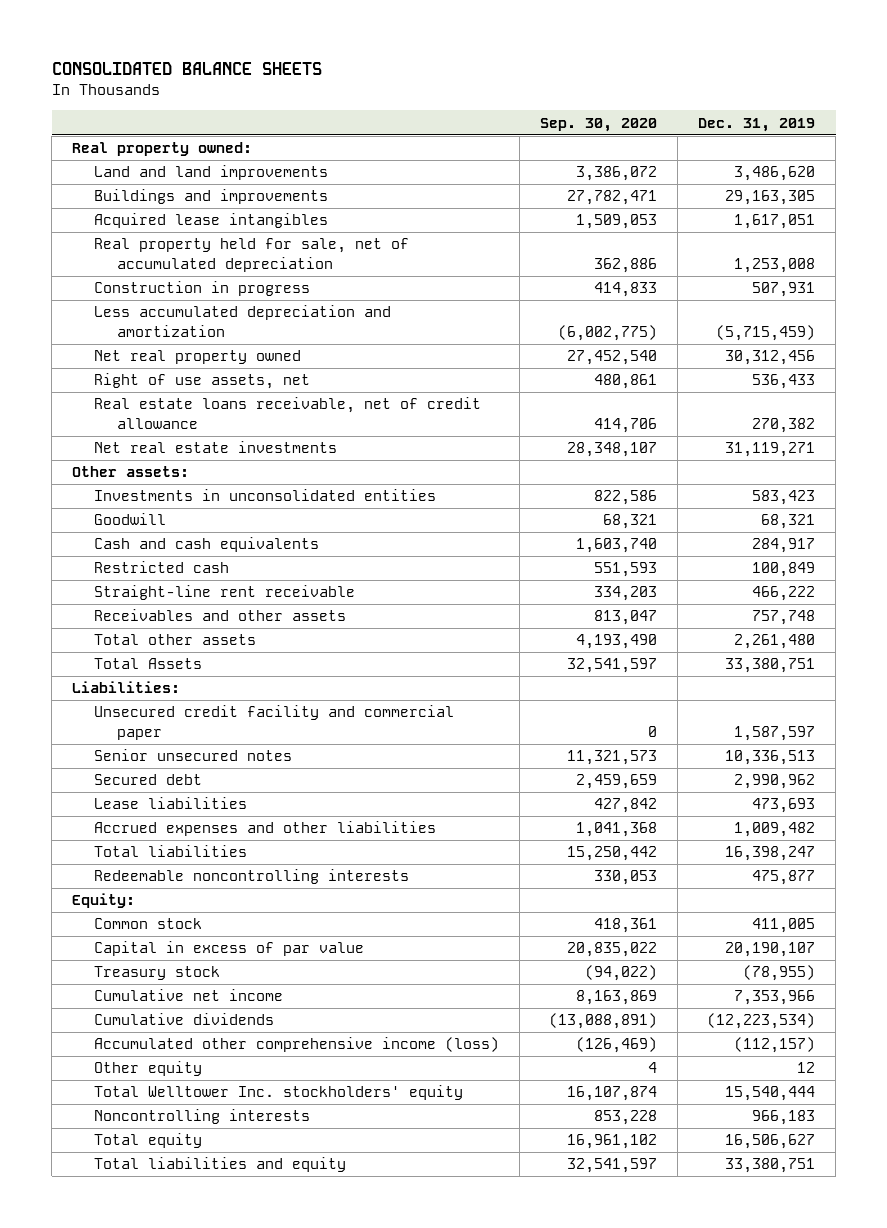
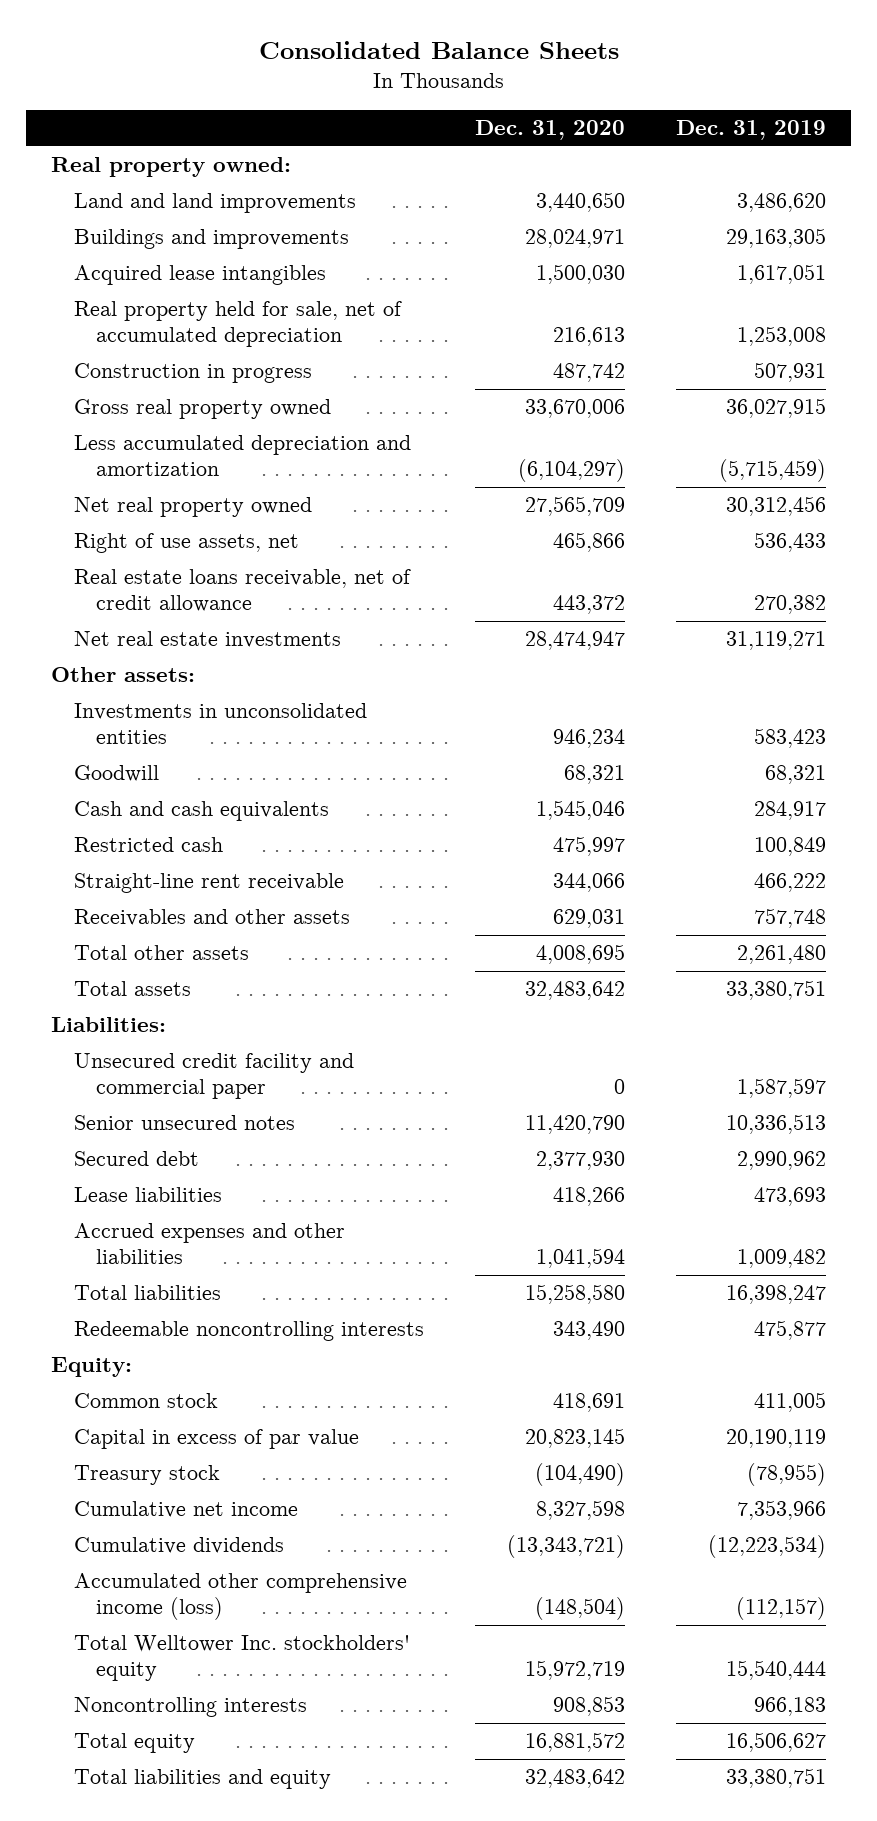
[51,62,322,76] CONSOLIDATED BALANCE SHEETS -> [258,41,619,60] Consolidated Balance Sheets
[540,117,658,132] Sep. 30, 2020 -> none
none -> [474,120,625,141] Dec. 31, 2020
none -> [73,399,331,420] Gross real property owned
[94,658,203,670] Total Assets -> [73,981,191,997] Total assets
[725,942,816,958] 20,190,107 -> [725,1429,826,1449] 20,190,119
[94,1061,203,1077] Other equity -> none

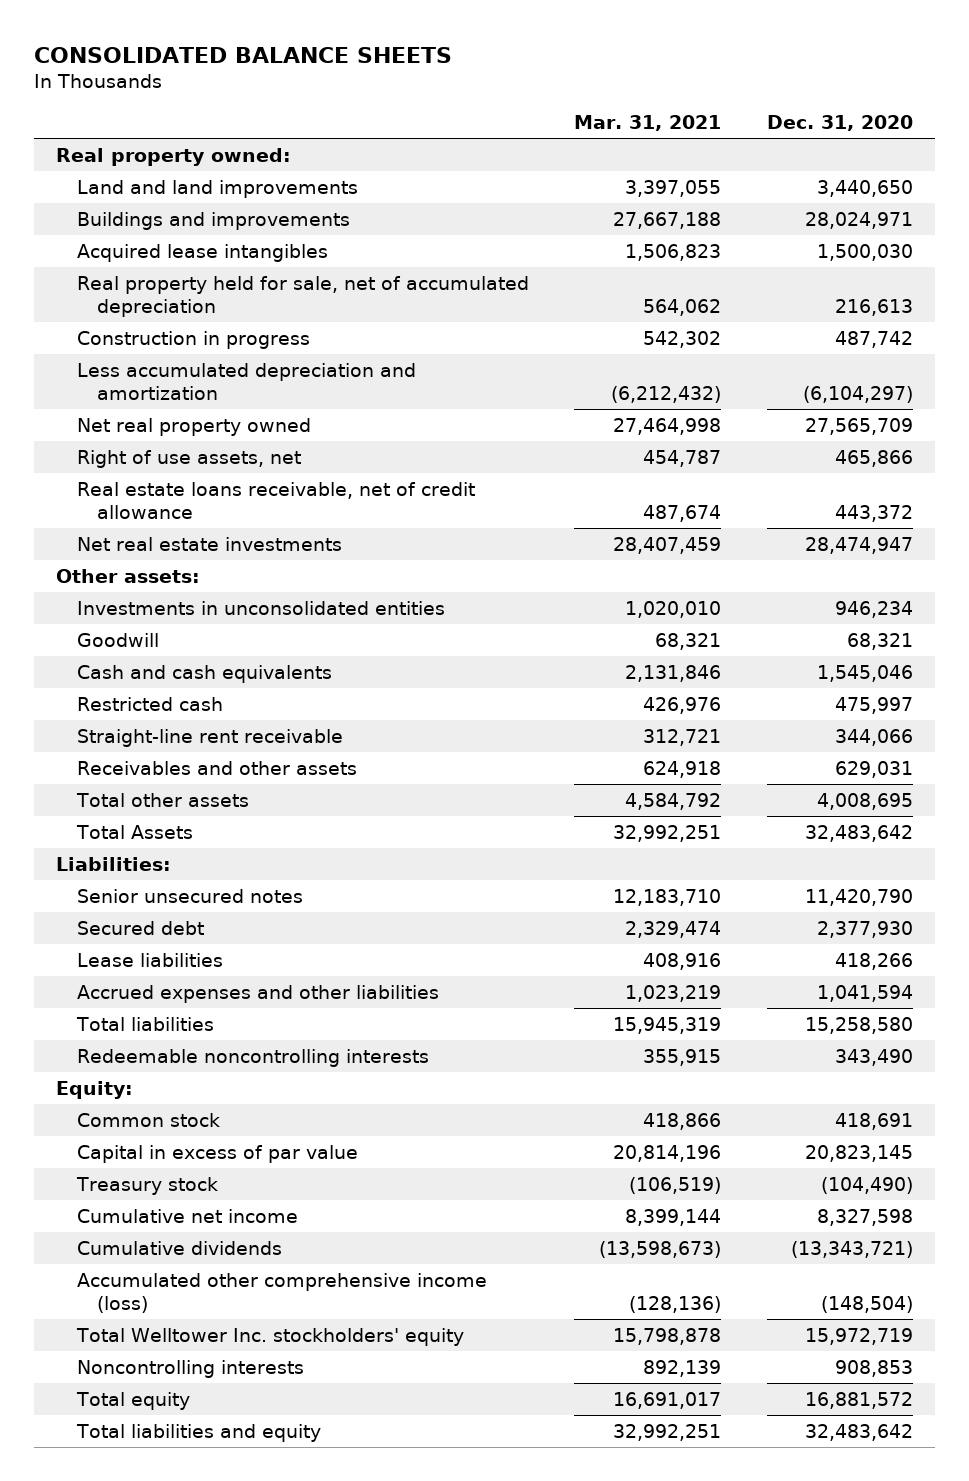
[258,41,619,60] Consolidated Balance Sheets -> [33,46,452,63] CONSOLIDATED BALANCE SHEETS
[675,120,826,141] Dec. 31, 2019 -> none
none -> [574,115,722,132] Mar. 31, 2021
[73,399,331,420] Gross real property owned -> none
[73,981,191,997] Total assets -> [75,824,193,839] Total Assets
[73,1053,354,1100] Unsecured credit facility and commercial paper -> none

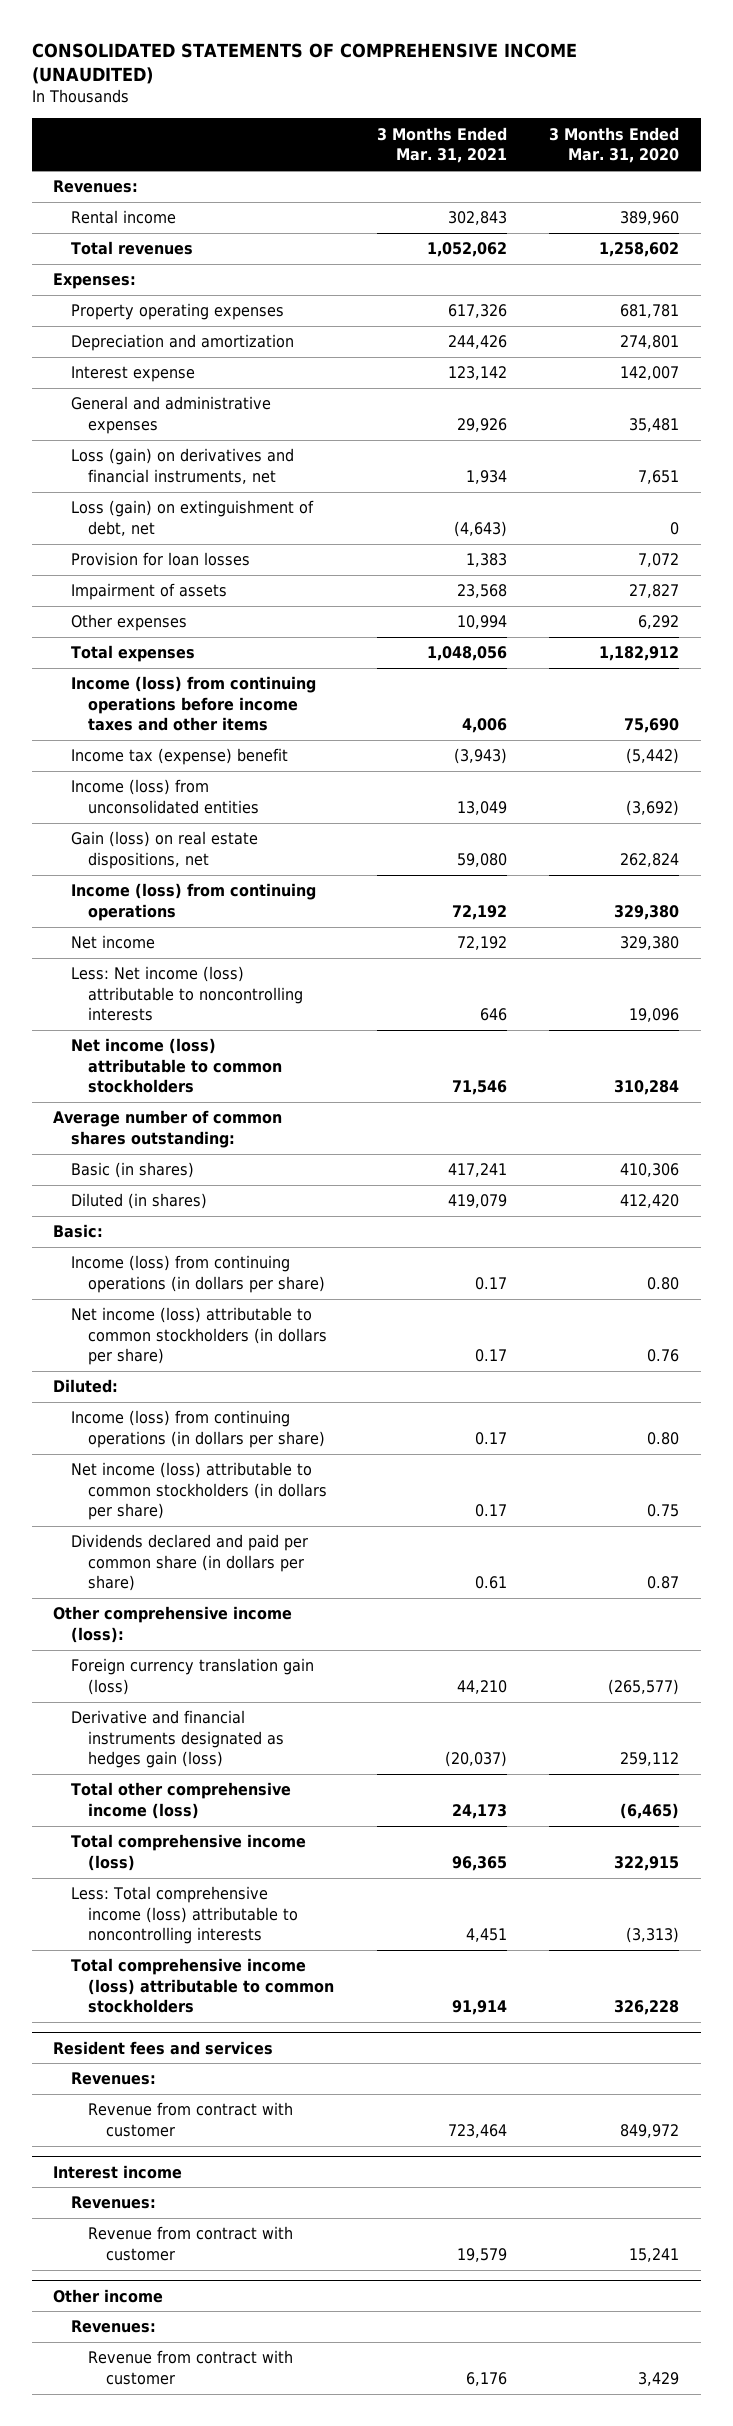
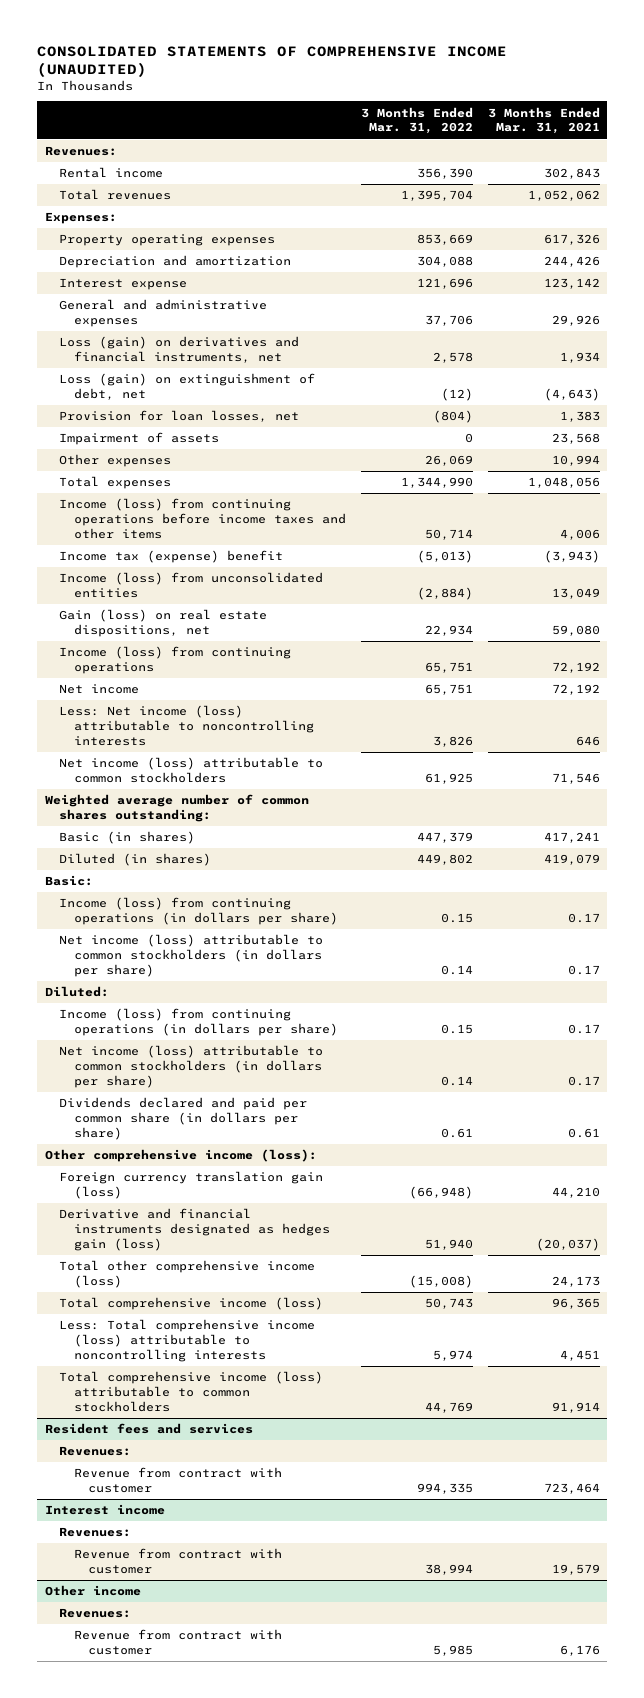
[549,126,680,164] 3 Months Ended Mar. 31, 2020 -> none
none -> [360,106,473,135] 3 Months Ended Mar. 31, 2022
[70,552,250,567] Provision for loan losses -> [59,410,300,423] Provision for loan losses, net
[53,1110,283,1148] Average number of common shares outstanding: -> [44,794,309,823] Weighted average number of common shares outstanding:

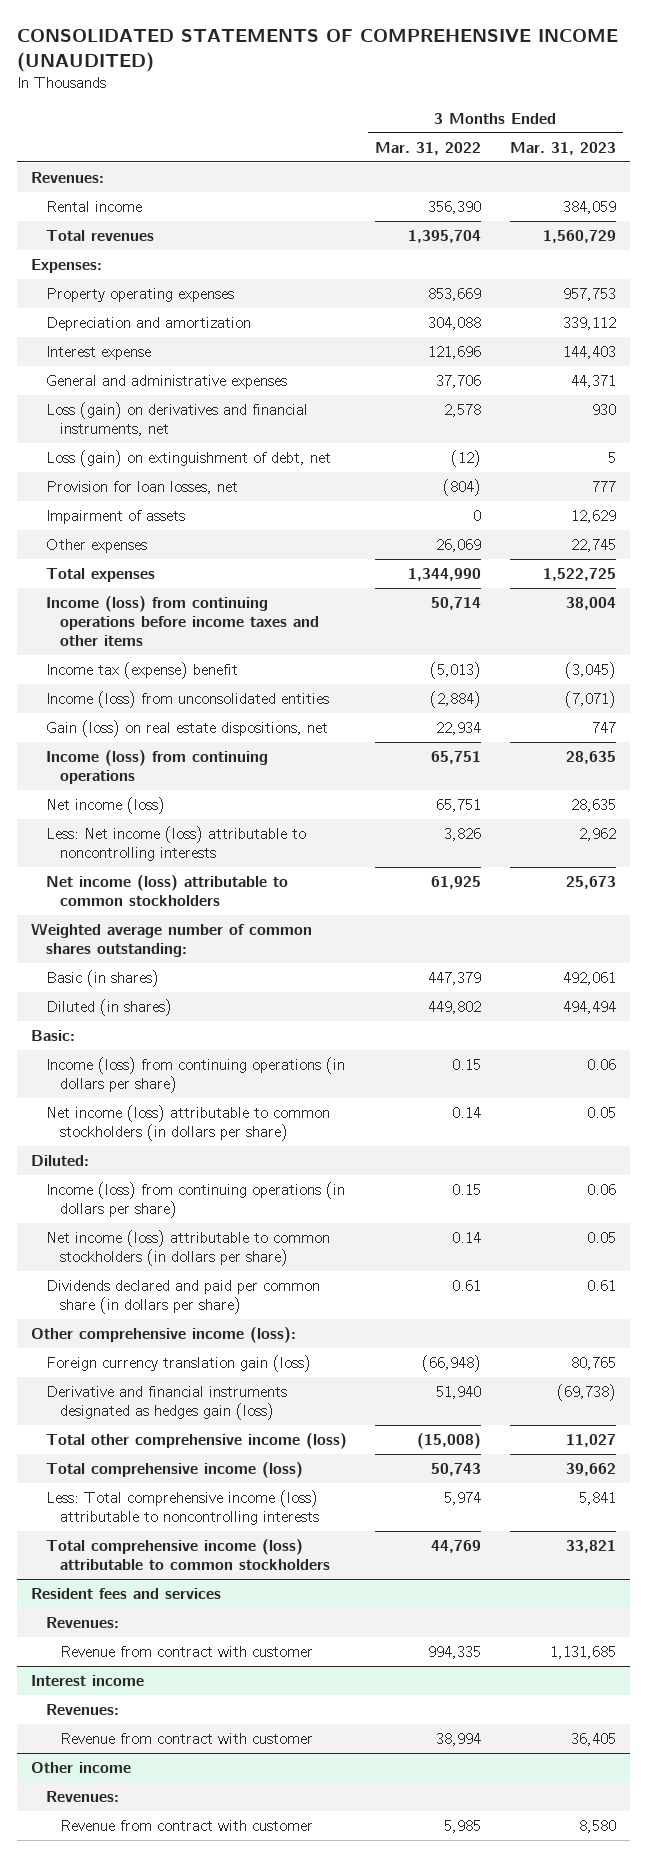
[487,106,600,135] 3 Months Ended Mar. 31, 2021 -> none
none -> [509,141,616,155] Mar. 31, 2023
[59,684,140,695] Net income -> [45,796,165,814] Net income (loss)

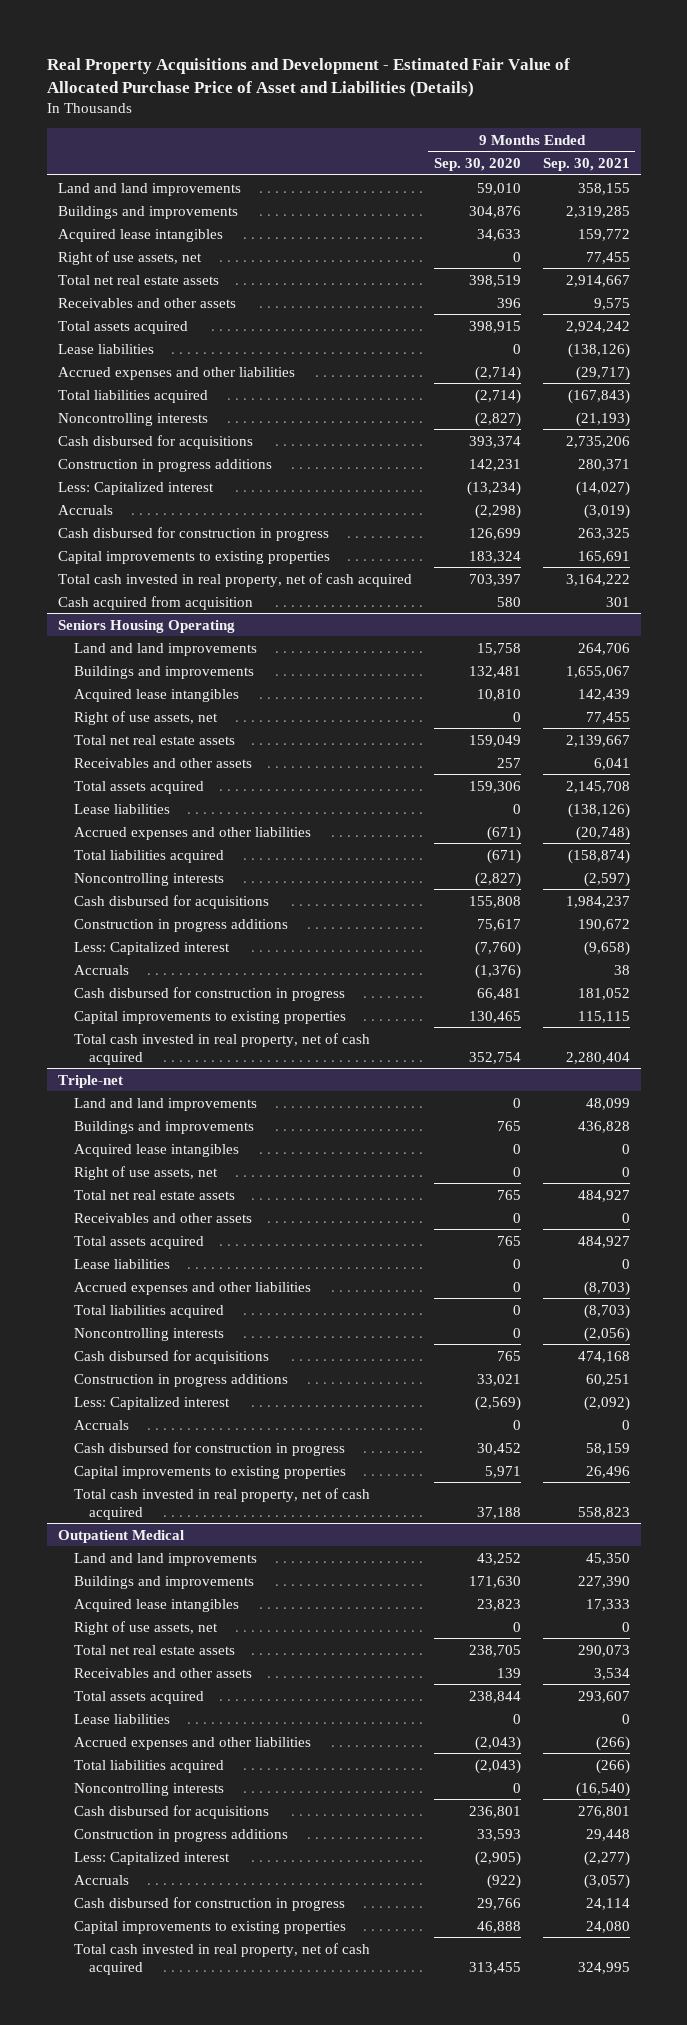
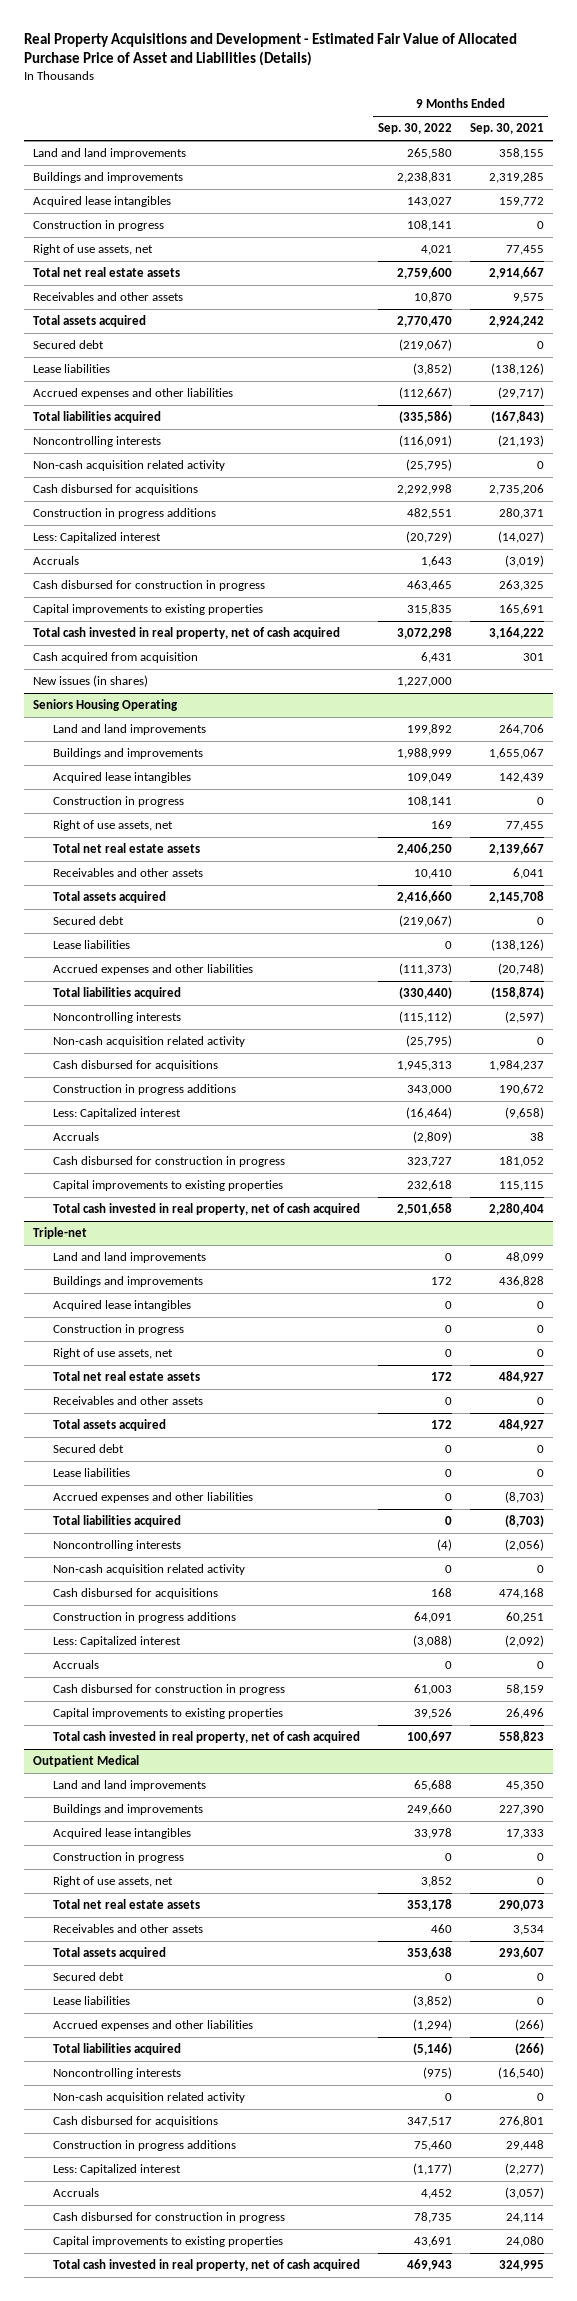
[433,158,521,172] Sep. 30, 2020 -> none
none -> [377,123,452,135] Sep. 30, 2022
none -> [33,219,165,231] Construction in progress
none -> [33,339,105,349] Secured debt
none -> [33,459,226,471] Non-cash acquisition related activity
none -> [33,674,149,687] New issues (in shares)
none -> [52,795,184,807] Construction in progress
none -> [52,915,124,925] Secured debt
none -> [52,1035,245,1047] Non-cash acquisition related activity
none -> [52,1323,184,1335] Construction in progress
none -> [52,1443,124,1453] Secured debt
none -> [52,1563,245,1575] Non-cash acquisition related activity
none -> [52,1851,184,1863] Construction in progress
none -> [52,1971,124,1981] Secured debt
none -> [52,2091,245,2103] Non-cash acquisition related activity

